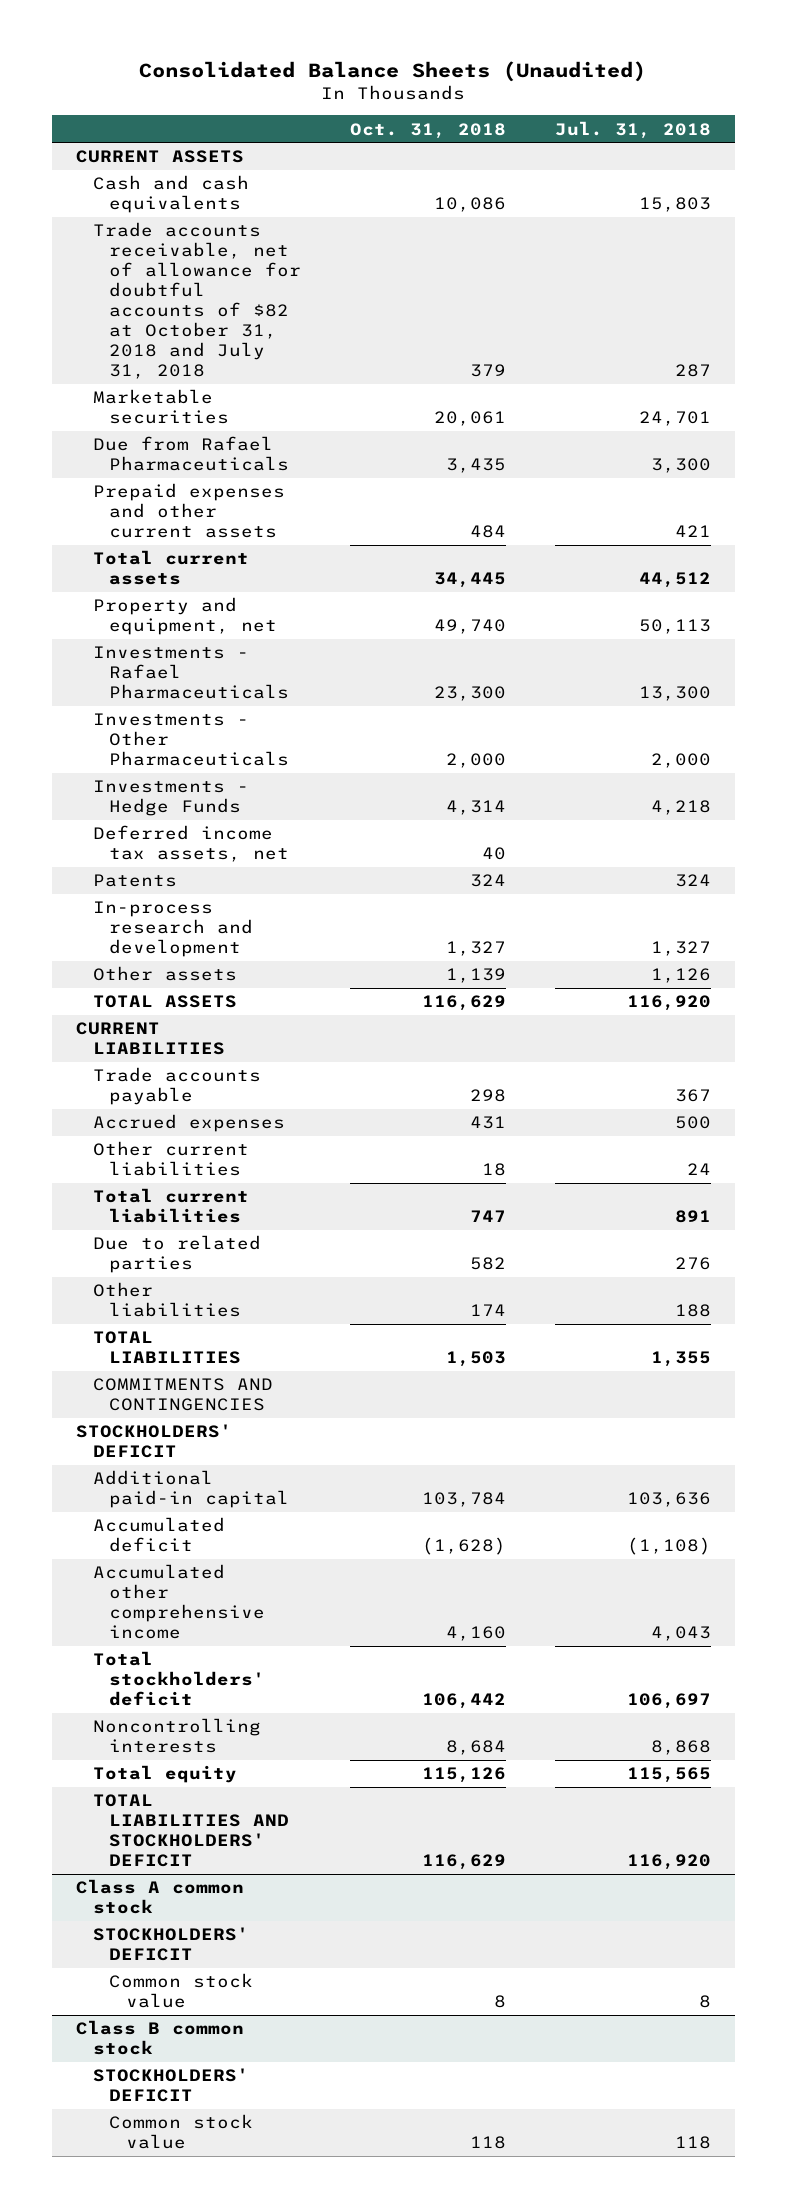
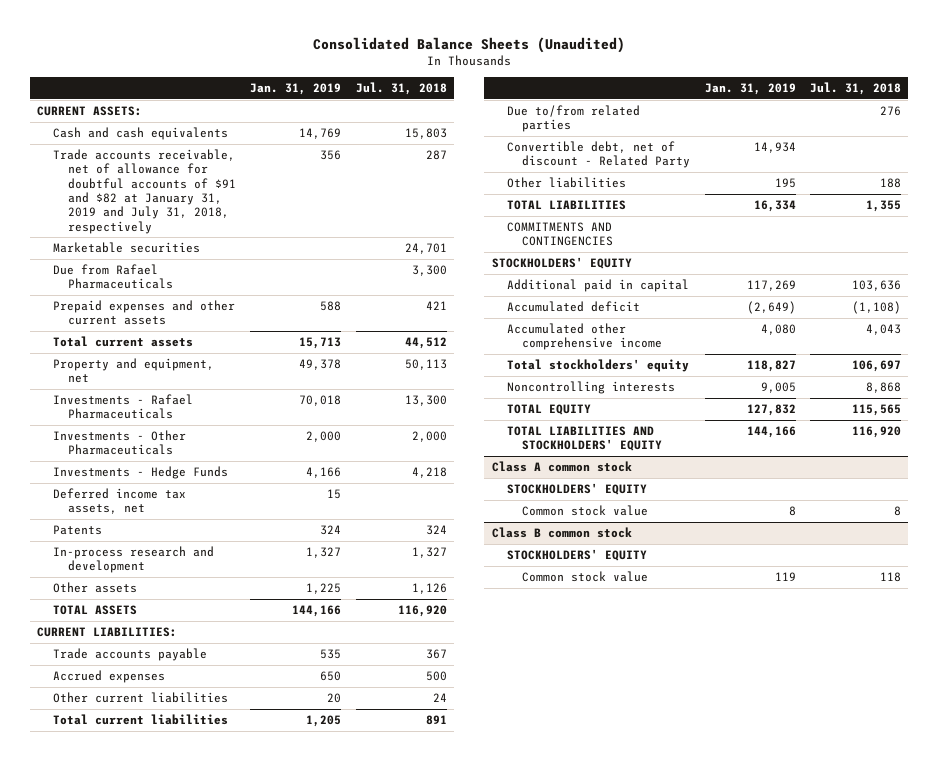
[349,122,506,139] Oct. 31, 2018 -> none
none -> [250,83,342,96] Jan. 31, 2019
[75,150,244,164] CURRENT ASSETS -> [37,106,143,117] CURRENT ASSETS:
[92,222,302,380] Trade accounts receivable, net of allowance for doubtful accounts of $82 at October 31, 2018 and July 31, 2018 -> [52,149,236,234] Trade accounts receivable, net of allowance for doubtful accounts of $91 and $82 at January 31, 2019 and July 31, 2018, respectively
[75,1022,225,1056] CURRENT LIABILITIES -> [37,627,178,638] CURRENT LIABILITIES:
[92,1235,261,1274] Due to related parties -> [506,105,640,133] Due to/from related parties
none -> [506,141,691,169] Convertible debt, net of discount - Related Party
[75,1424,232,1459] STOCKHOLDERS' DEFICIT -> [491,257,632,270] STOCKHOLDERS' EQUITY
[92,1470,290,1509] Additional paid-in capital -> [506,279,689,293] Additional paid in capital
[92,1651,266,1707] Total stockholders' deficit -> [506,359,689,373] Total stockholders' equity
[92,1765,237,1784] Total equity -> [506,404,591,416] TOTAL EQUITY
[92,1794,290,1868] TOTAL LIABILITIES AND STOCKHOLDERS' DEFICIT -> [506,426,663,452] TOTAL LIABILITIES AND STOCKHOLDERS' EQUITY
[92,1927,249,1962] STOCKHOLDERS' DEFICIT -> [506,483,647,496] STOCKHOLDERS' EQUITY
[92,2068,249,2103] STOCKHOLDERS' DEFICIT -> [506,549,647,562] STOCKHOLDERS' EQUITY

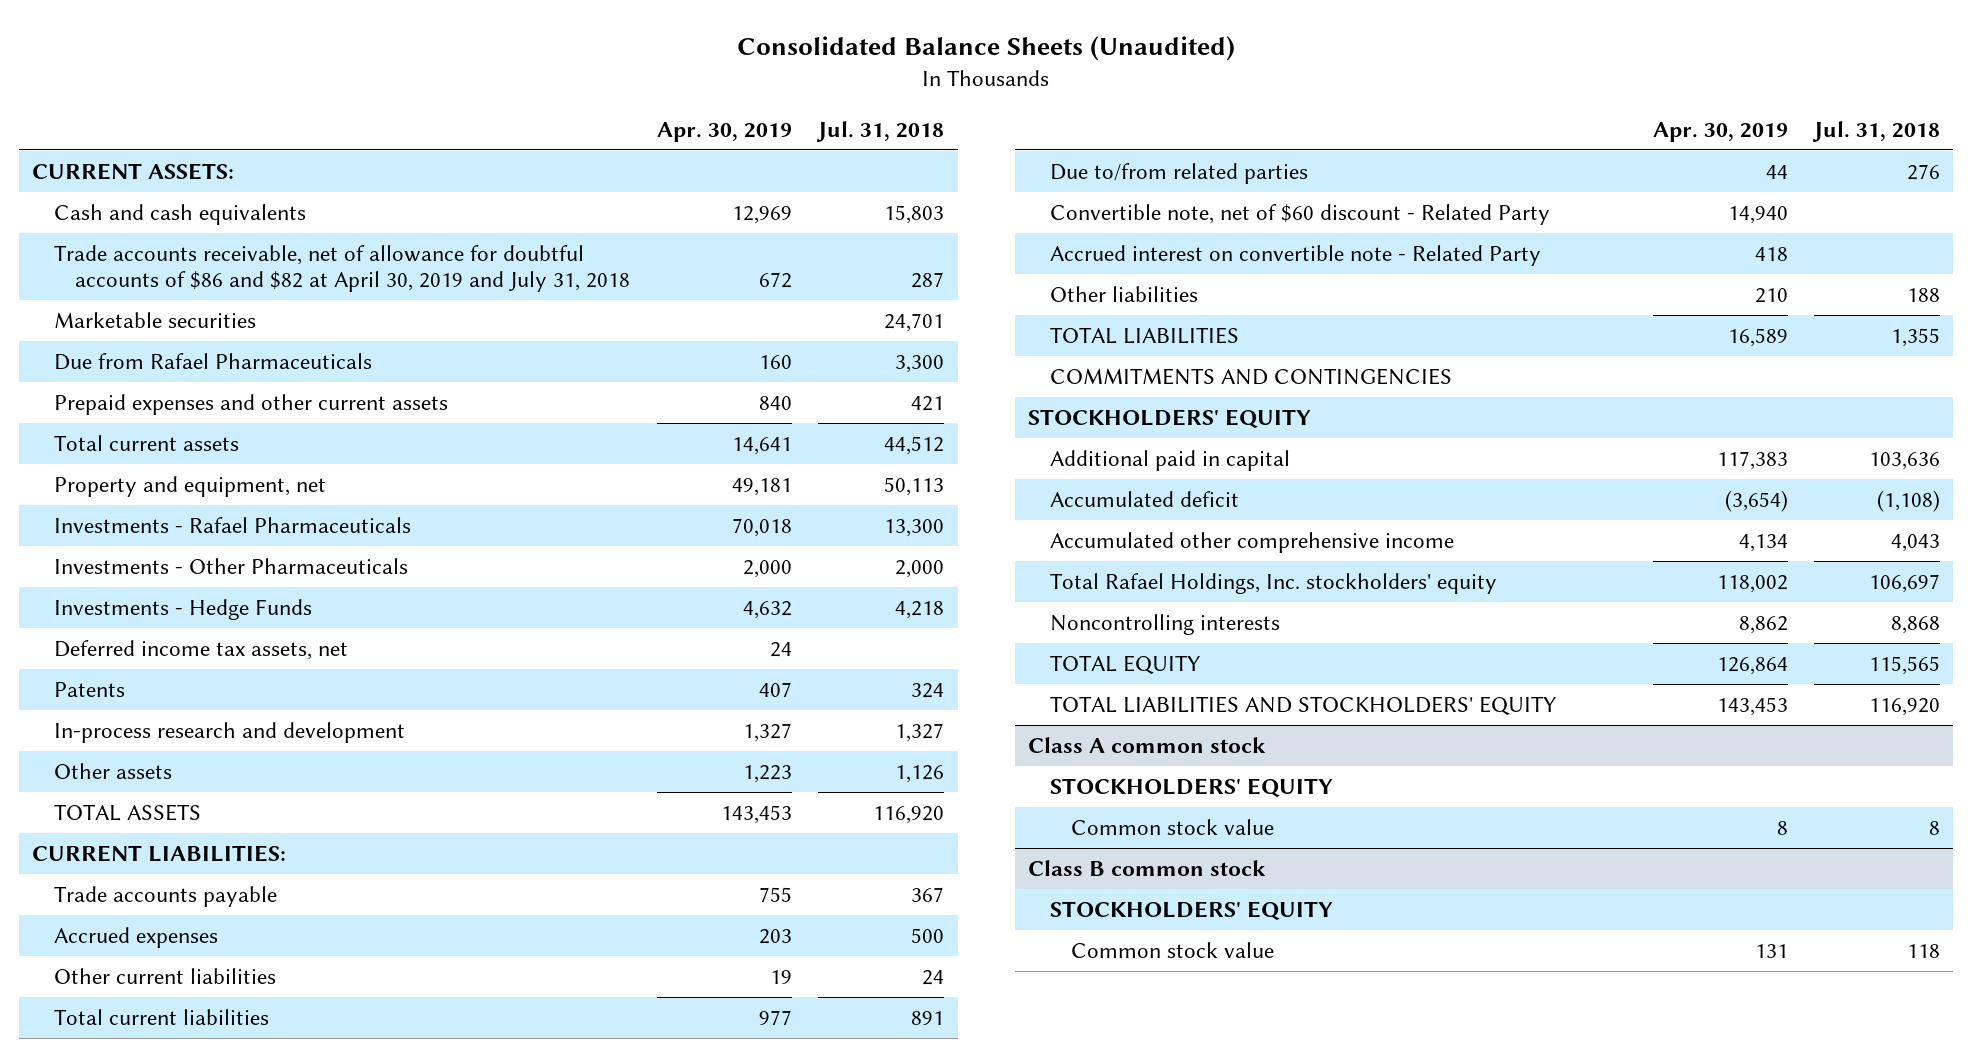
[250,83,342,96] Jan. 31, 2019 -> none
none -> [656,121,792,142] Apr. 30, 2019
[52,149,236,234] Trade accounts receivable, net of allowance for doubtful accounts of $91 and $82 at January 31, 2019 and July 31, 2018, respectively -> [53,244,631,293] Trade accounts receivable, net of allowance for doubtful accounts of $86 and $82 at April 30, 2019 and July 31, 2018
[506,141,691,169] Convertible debt, net of discount - Related Party -> [1049,203,1550,225] Convertible note, net of $60 discount - Related Party
none -> [1049,244,1541,266] Accrued interest on convertible note - Related Party
[506,359,689,373] Total stockholders' equity -> [1049,572,1497,594] Total Rafael Holdings, Inc. stockholders' equity

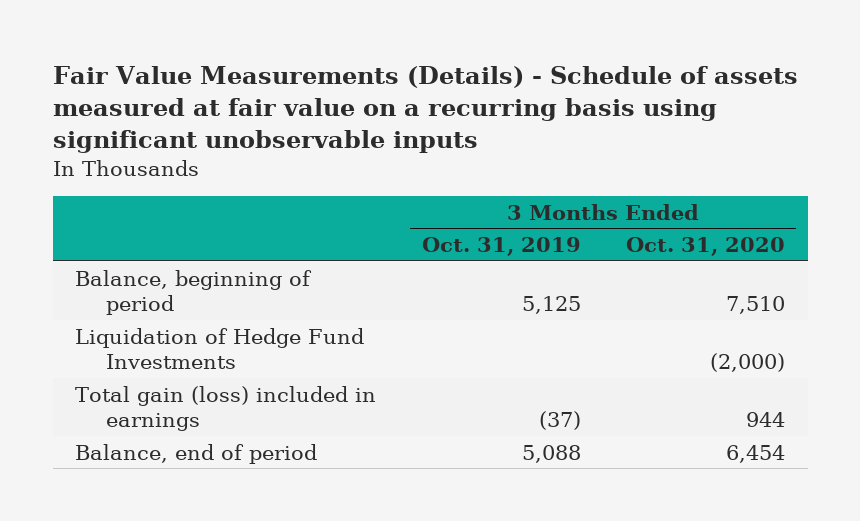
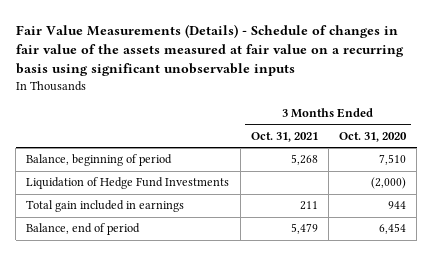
[52,66,798,154] Fair Value Measurements (Details) - Schedule of assets measured at fair value on a recurring basis using significant unobservable inputs -> [15,23,404,77] Fair Value Measurements (Details) - Schedule of changes in fair value of the assets measured at fair value on a recurring basis using significant unobservable inputs
[421,237,581,257] Oct. 31, 2019 -> none
none -> [250,131,318,142] Oct. 31, 2021
[75,385,377,432] Total gain (loss) included in earnings -> [26,200,185,213] Total gain included in earnings

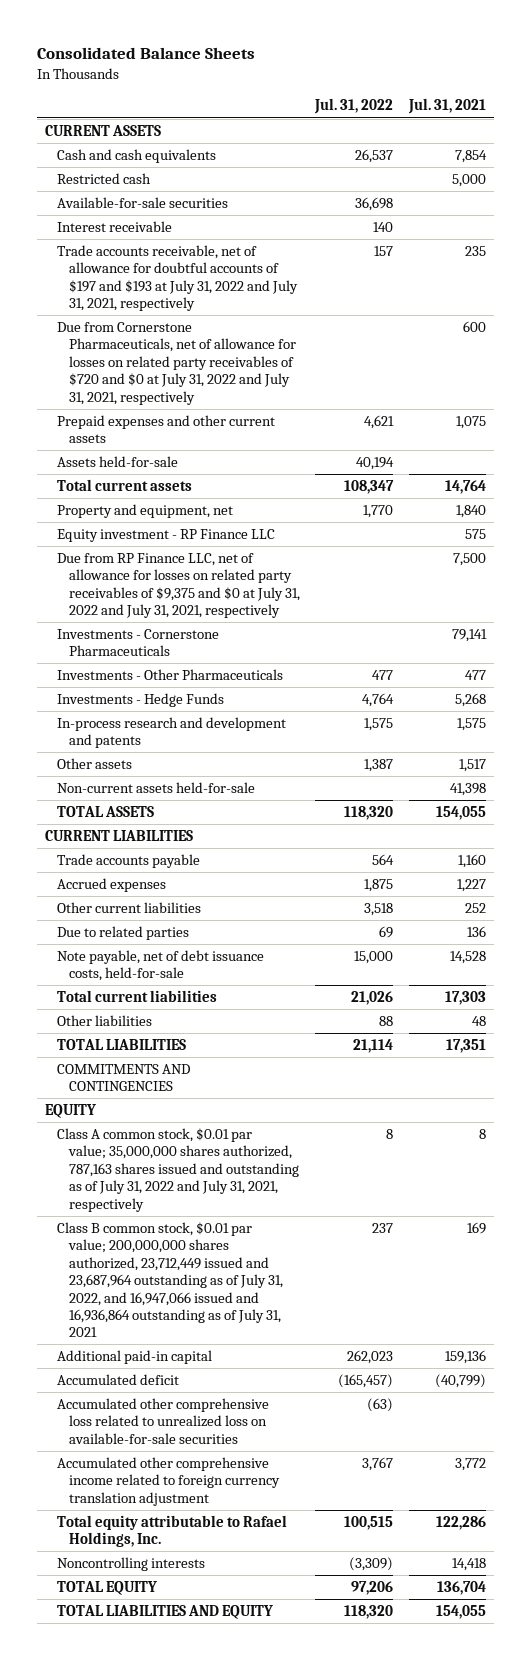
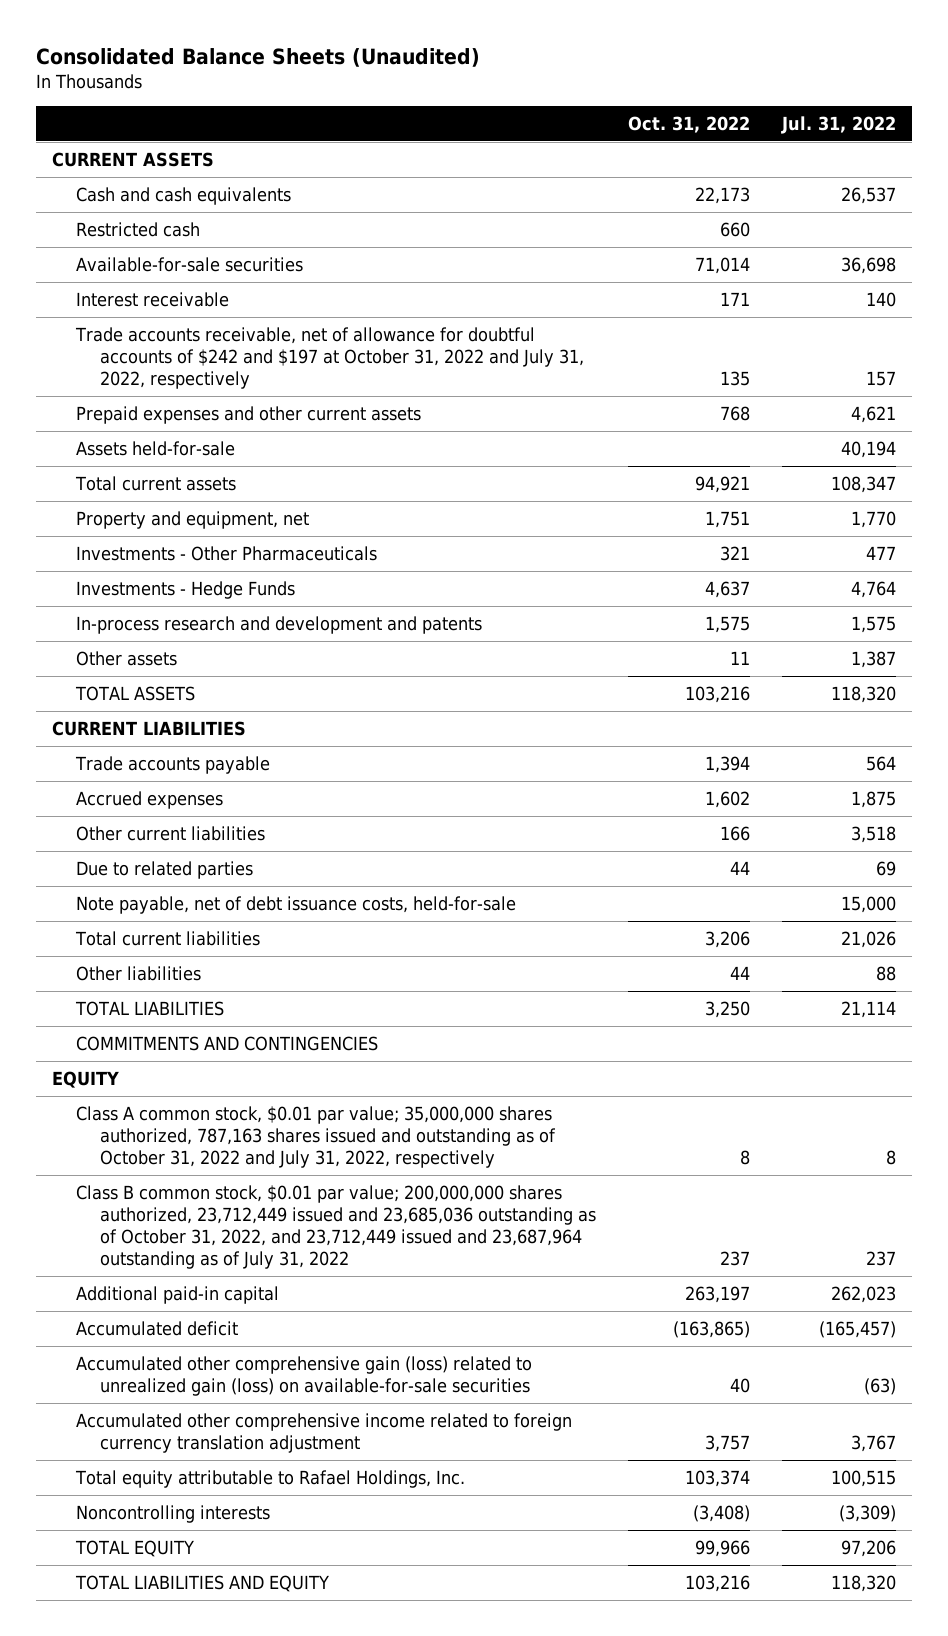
[36,47,255,60] Consolidated Balance Sheets -> [35,47,480,67] Consolidated Balance Sheets (Unaudited)
[407,98,486,115] Jul. 31, 2021 -> none
none -> [627,115,750,133] Oct. 31, 2022
[56,321,296,405] Due from Cornerstone Pharmaceuticals, net of allowance for losses on related party receivables of $720 and $0 at July 31, 2022 and July 31, 2021, respectively -> none
[56,244,298,312] Trade accounts receivable, net of allowance for doubtful accounts of $197 and $193 at July 31, 2022 and July 31, 2021, respectively -> [74,326,584,390] Trade accounts receivable, net of allowance for doubtful accounts of $242 and $197 at October 31, 2022 and July 31, 2022, respectively
[56,528,275,542] Equity investment - RP Finance LLC -> none
[56,552,300,619] Due from RP Finance LLC, net of allowance for losses on related party receivables of $9,375 and $0 at July 31, 2022 and July 31, 2021, respectively -> none
[56,628,219,657] Investments - Cornerstone Pharmaceuticals -> none
[56,781,255,793] Non-current assets held-for-sale -> none
[56,1127,299,1212] Class A common stock, $0.01 par value; 35,000,000 shares authorized, 787,163 shares issued and outstanding as of July 31, 2022 and July 31, 2021, respectively -> [75,1105,556,1169] Class A common stock, $0.01 par value; 35,000,000 shares authorized, 787,163 shares issued and outstanding as of October 31, 2022 and July 31, 2022, respectively
[56,1221,283,1338] Class B common stock, $0.01 par value; 200,000,000 shares authorized, 23,712,449 issued and 23,687,964 outstanding as of July 31, 2022, and 16,947,066 issued and 16,936,864 outstanding as of July 31, 2021 -> [75,1184,596,1270] Class B common stock, $0.01 par value; 200,000,000 shares authorized, 23,712,449 issued and 23,685,036 outstanding as of October 31, 2022, and 23,712,449 issued and 23,687,964 outstanding as of July 31, 2022
[56,1397,269,1444] Accumulated other comprehensive loss related to unrealized loss on available-for-sale securities -> [75,1355,532,1397] Accumulated other comprehensive gain (loss) related to unrealized gain (loss) on available-for-sale securities

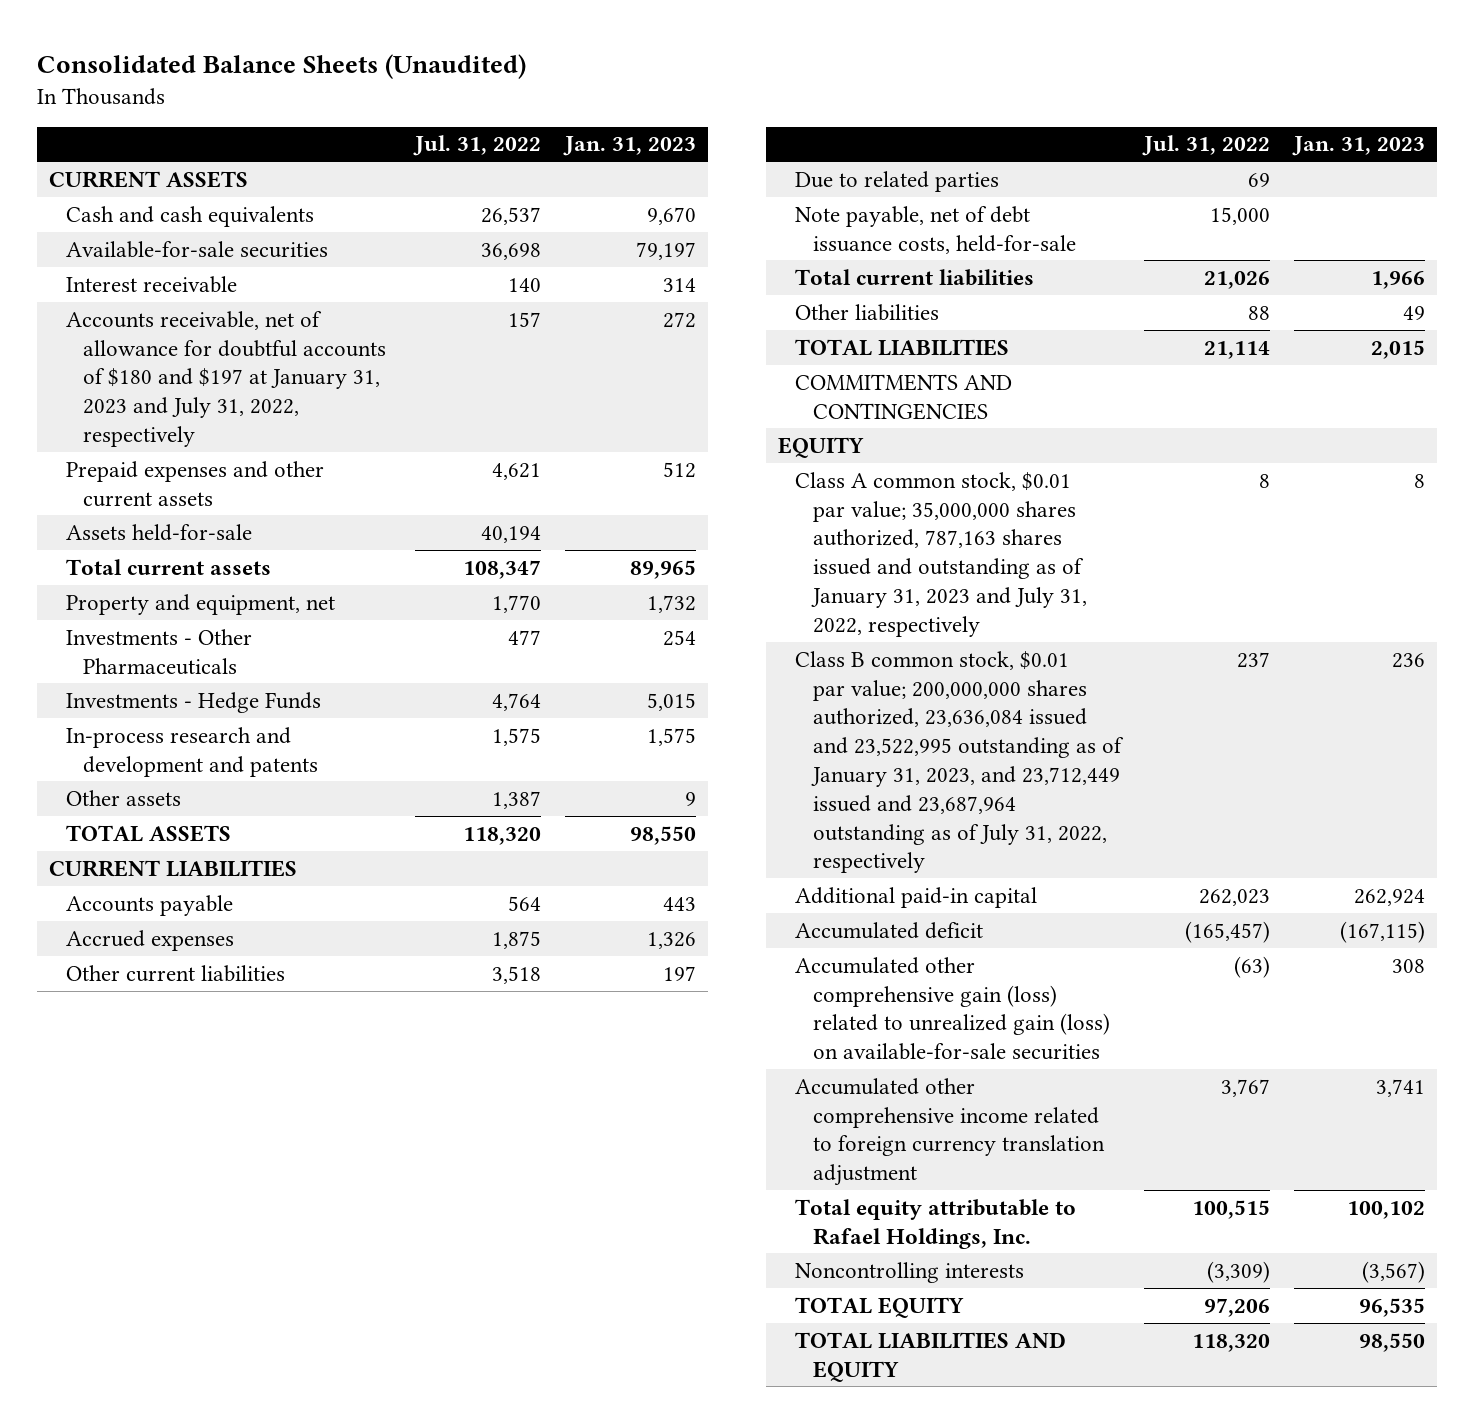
[627,115,750,133] Oct. 31, 2022 -> none
none -> [563,136,697,157] Jan. 31, 2023
[75,221,200,237] Restricted cash -> none
[74,326,584,390] Trade accounts receivable, net of allowance for doubtful accounts of $242 and $197 at October 31, 2022 and July 31, 2022, respectively -> [66,310,387,447] Accounts receivable, net of allowance for doubtful accounts of $180 and $197 at January 31, 2023 and July 31, 2022, respectively
[74,755,270,774] Trade accounts payable -> [66,894,234,916] Accounts payable
[75,1105,556,1169] Class A common stock, $0.01 par value; 35,000,000 shares authorized, 787,163 shares issued and outstanding as of October 31, 2022 and July 31, 2022, respectively -> [795,471,1087,637] Class A common stock, $0.01 par value; 35,000,000 shares authorized, 787,163 shares issued and outstanding as of January 31, 2023 and July 31, 2022, respectively
[75,1184,596,1270] Class B common stock, $0.01 par value; 200,000,000 shares authorized, 23,712,449 issued and 23,685,036 outstanding as of October 31, 2022, and 23,712,449 issued and 23,687,964 outstanding as of July 31, 2022 -> [795,650,1124,874] Class B common stock, $0.01 par value; 200,000,000 shares authorized, 23,636,084 issued and 23,522,995 outstanding as of January 31, 2023, and 23,712,449 issued and 23,687,964 outstanding as of July 31, 2022, respectively

